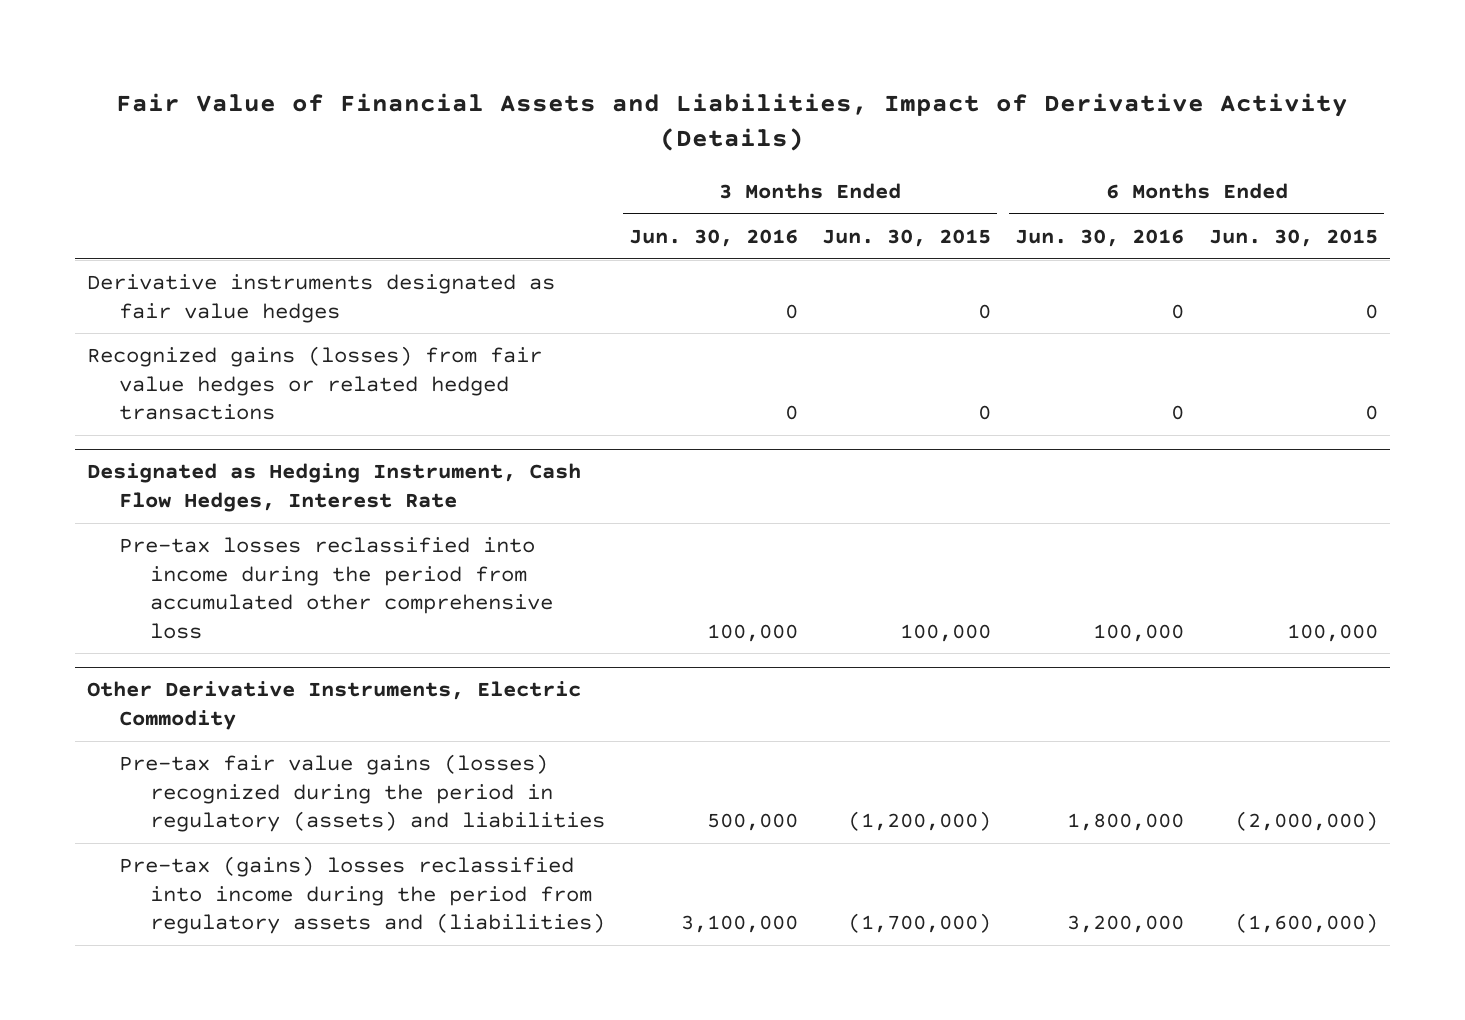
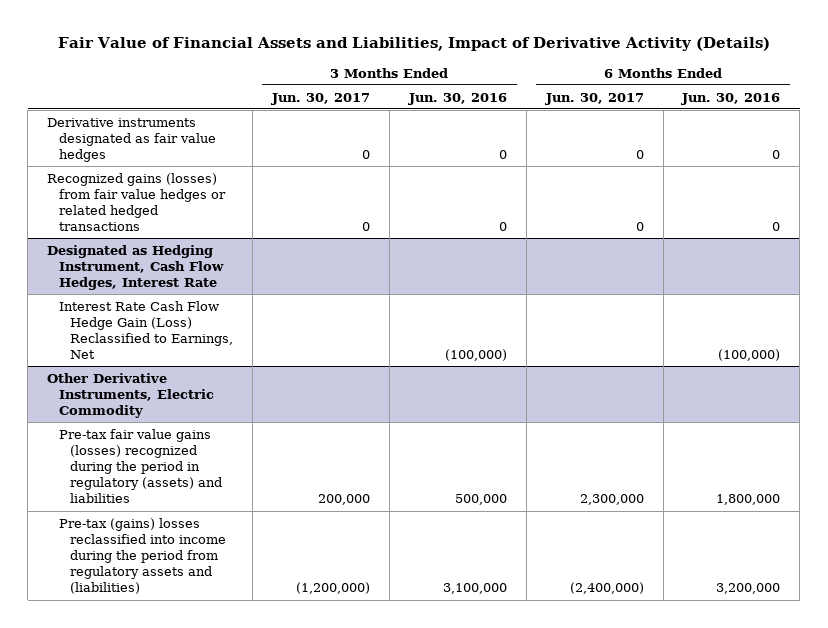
[822,228,992,247] Jun. 30, 2015 -> none
[1208,228,1378,247] Jun. 30, 2015 -> none
none -> [270,92,370,105] Jun. 30, 2017
none -> [544,92,644,105] Jun. 30, 2017
[118,537,554,639] Pre-tax losses reclassified into income during the period from accumulated other comprehensive loss -> none
none -> [58,300,234,360] Interest Rate Cash Flow Hedge Gain (Loss) Reclassified to Earnings, Net

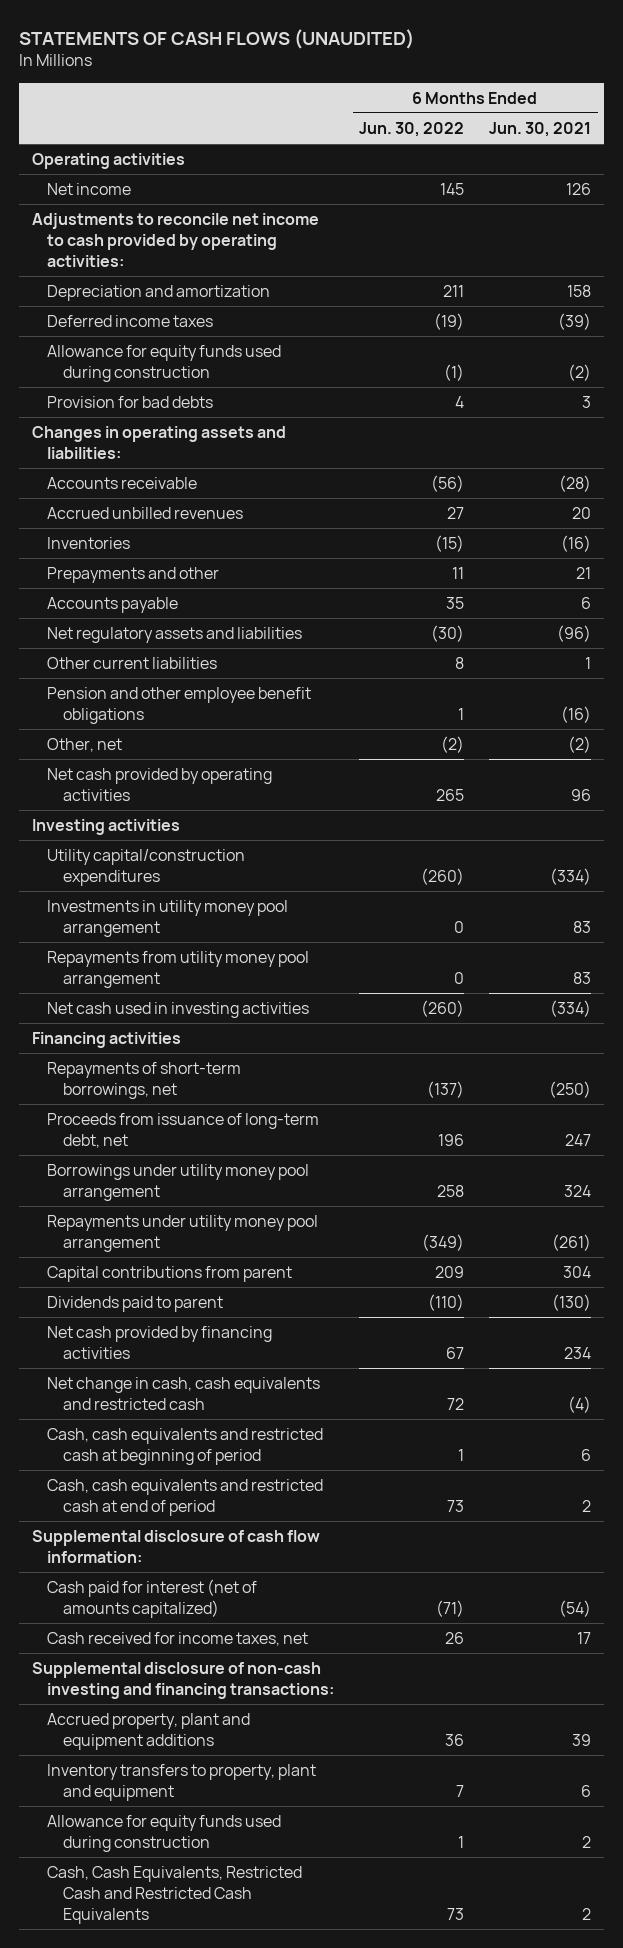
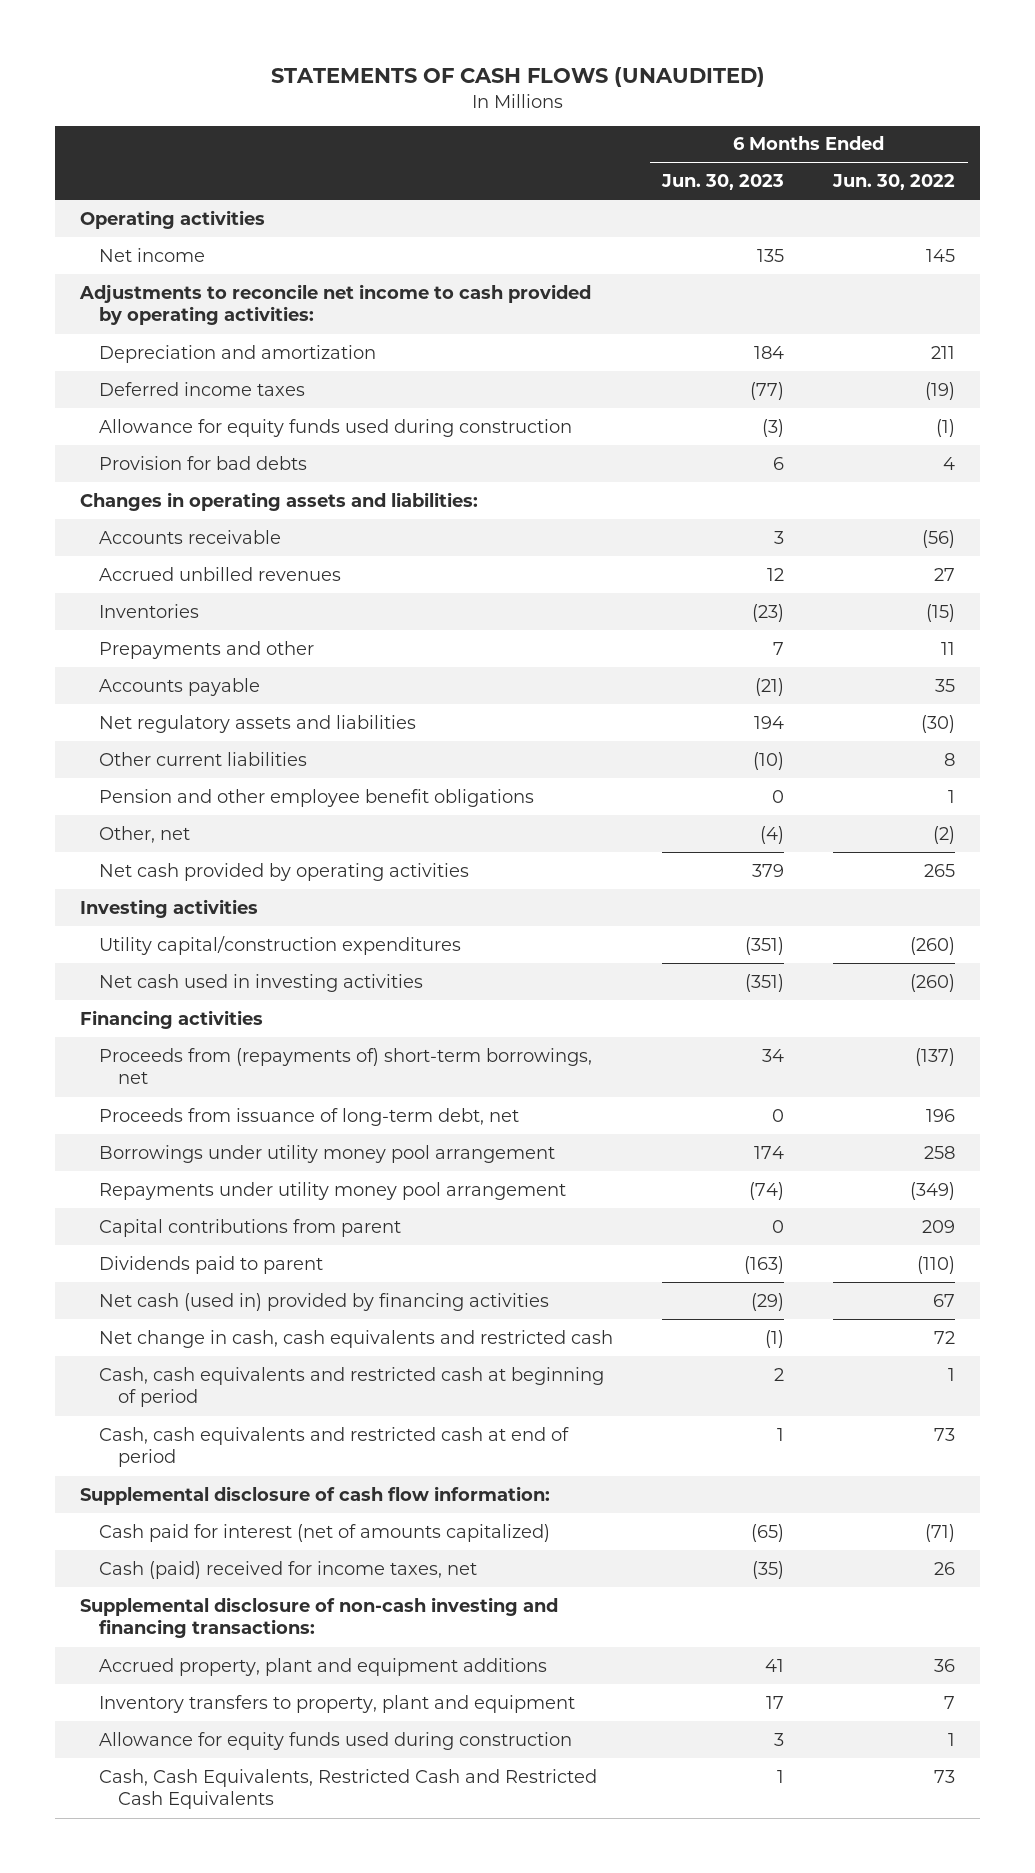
[489,121,592,137] Jun. 30, 2021 -> none
none -> [661,174,785,191] Jun. 30, 2023
[47,900,289,937] Investments in utility money pool arrangement -> none
[47,951,310,988] Repayments from utility money pool arrangement -> none
[47,1062,242,1099] Repayments of short-term borrowings, net -> [98,1047,592,1085] Proceeds from (repayments of) short-term borrowings, net
[47,1326,273,1359] Net cash provided by financing activities -> [98,1292,549,1311] Net cash (used in) provided by financing activities
[47,1632,309,1647] Cash received for income taxes, net -> [98,1560,477,1579] Cash (paid) received for income taxes, net

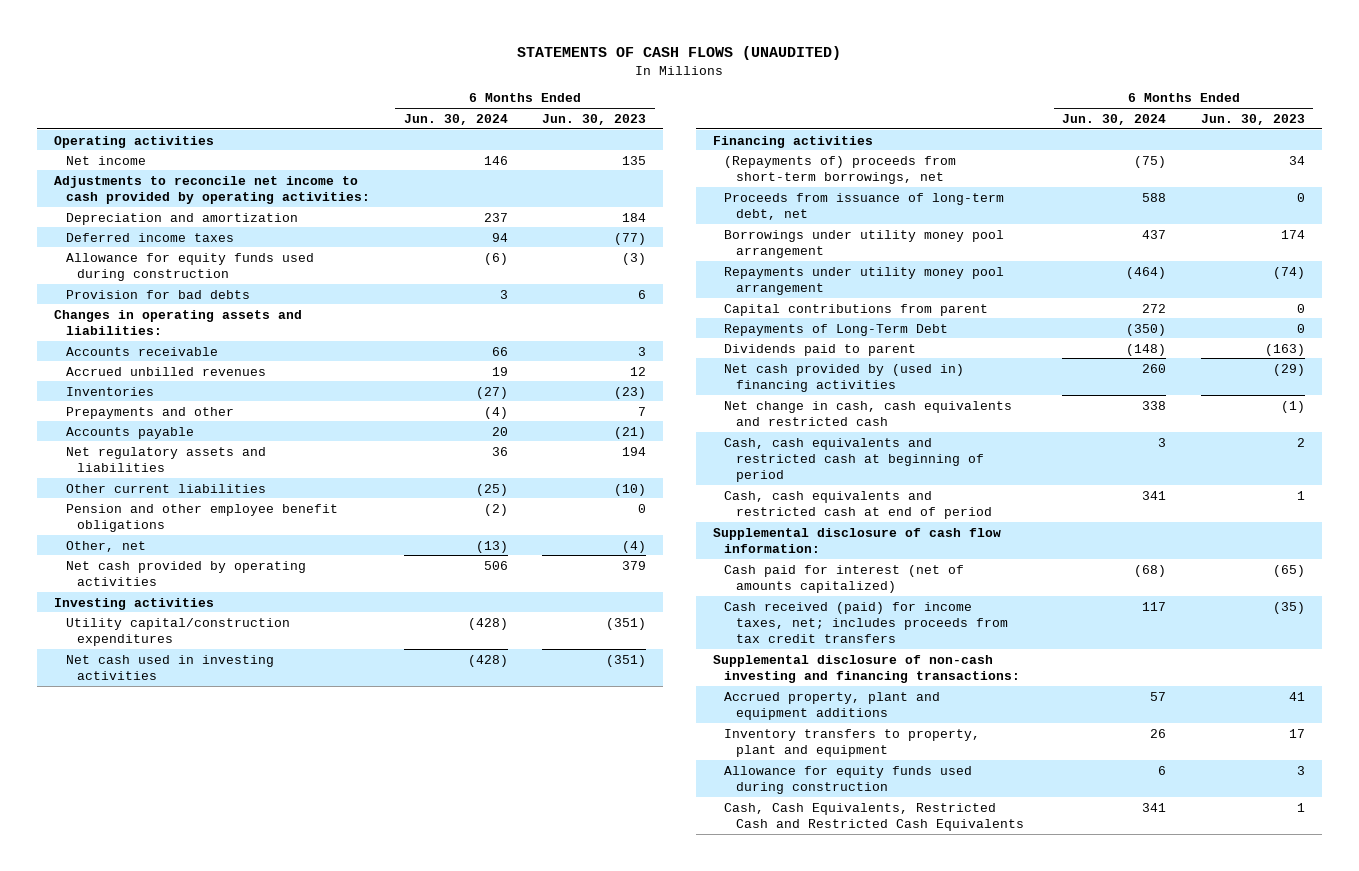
[832,174,956,191] Jun. 30, 2022 -> none
none -> [403,113,508,125] Jun. 30, 2024
[98,1047,592,1085] Proceeds from (repayments of) short-term borrowings, net -> [724,155,957,184] (Repayments of) proceeds from short-term borrowings, net
none -> [724,323,949,336] Repayments of Long-Term Debt
[98,1292,549,1311] Net cash (used in) provided by financing activities -> [724,363,965,392] Net cash provided by (used in) financing activities
[98,1560,477,1579] Cash (paid) received for income taxes, net -> [724,601,1008,643] Cash received (paid) for income taxes, net; includes proceeds from tax credit transfers

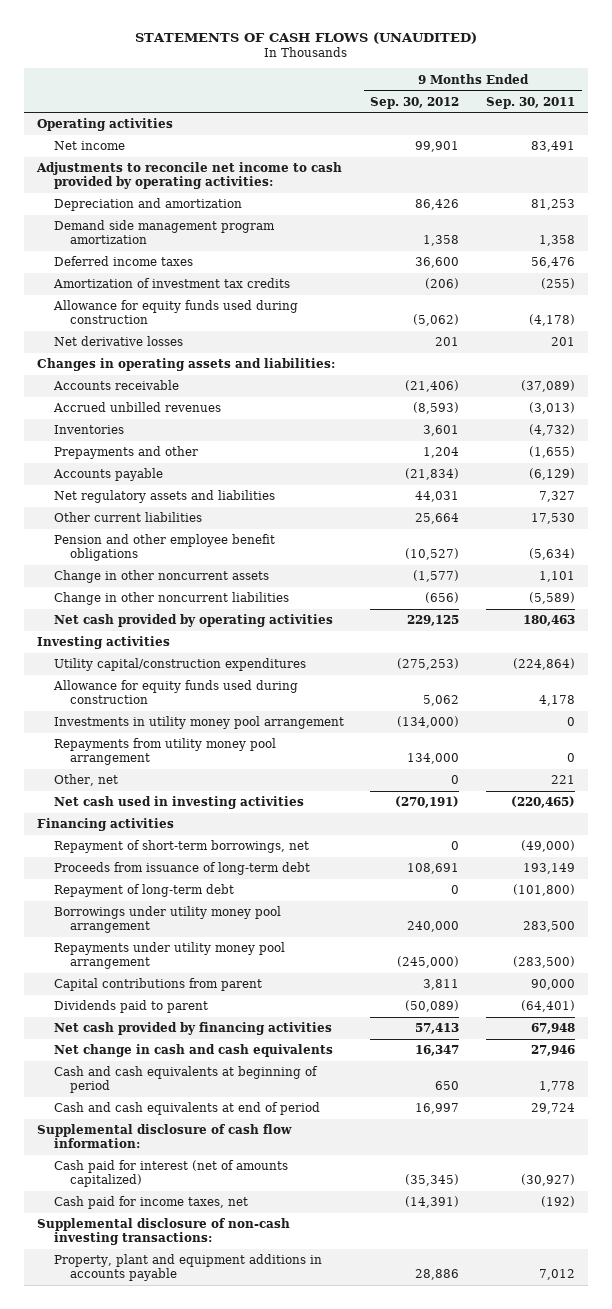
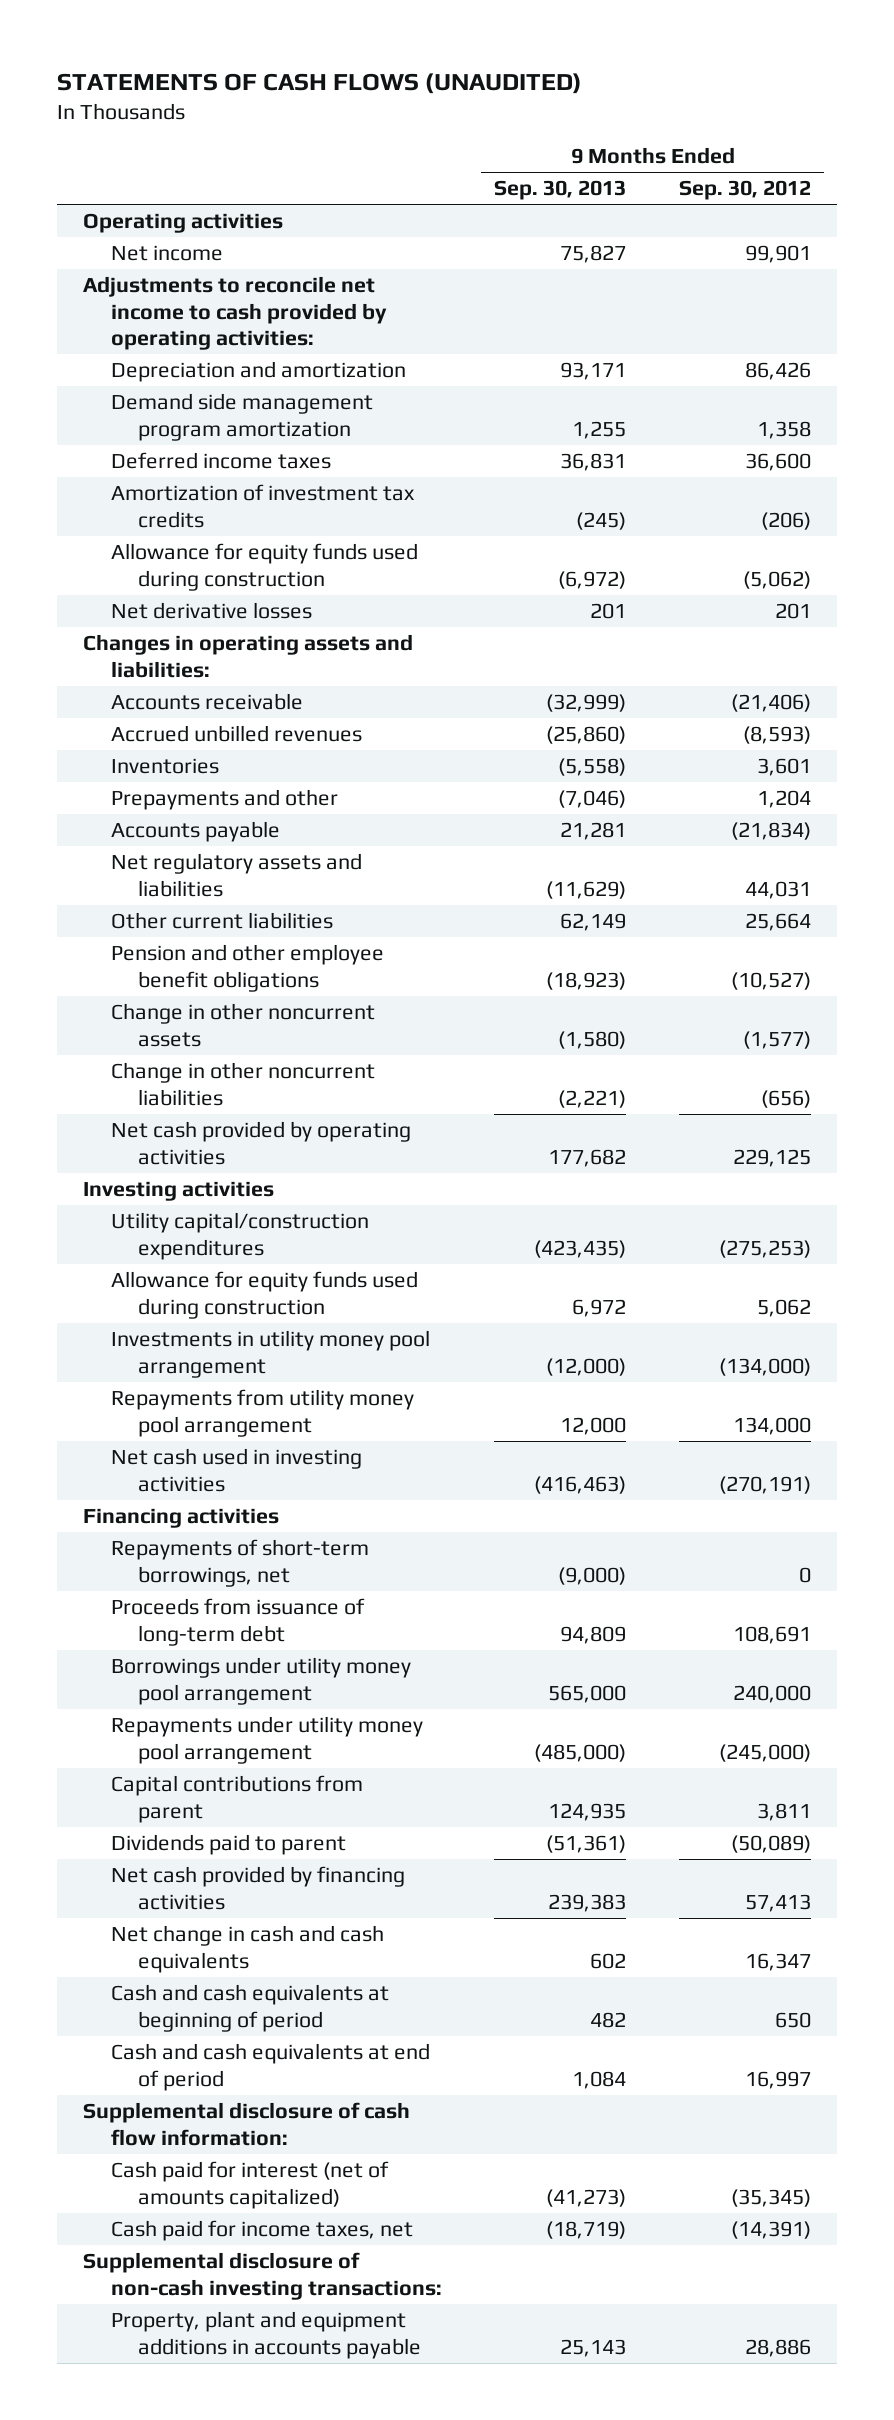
[486,96,576,109] Sep. 30, 2011 -> none
none -> [494,180,627,201] Sep. 30, 2013
[53,774,118,787] Other, net -> none
[53,840,309,854] Repayment of short-term borrowings, net -> [110,1538,369,1587] Repayments of short-term borrowings, net
[53,884,234,898] Repayment of long-term debt -> none

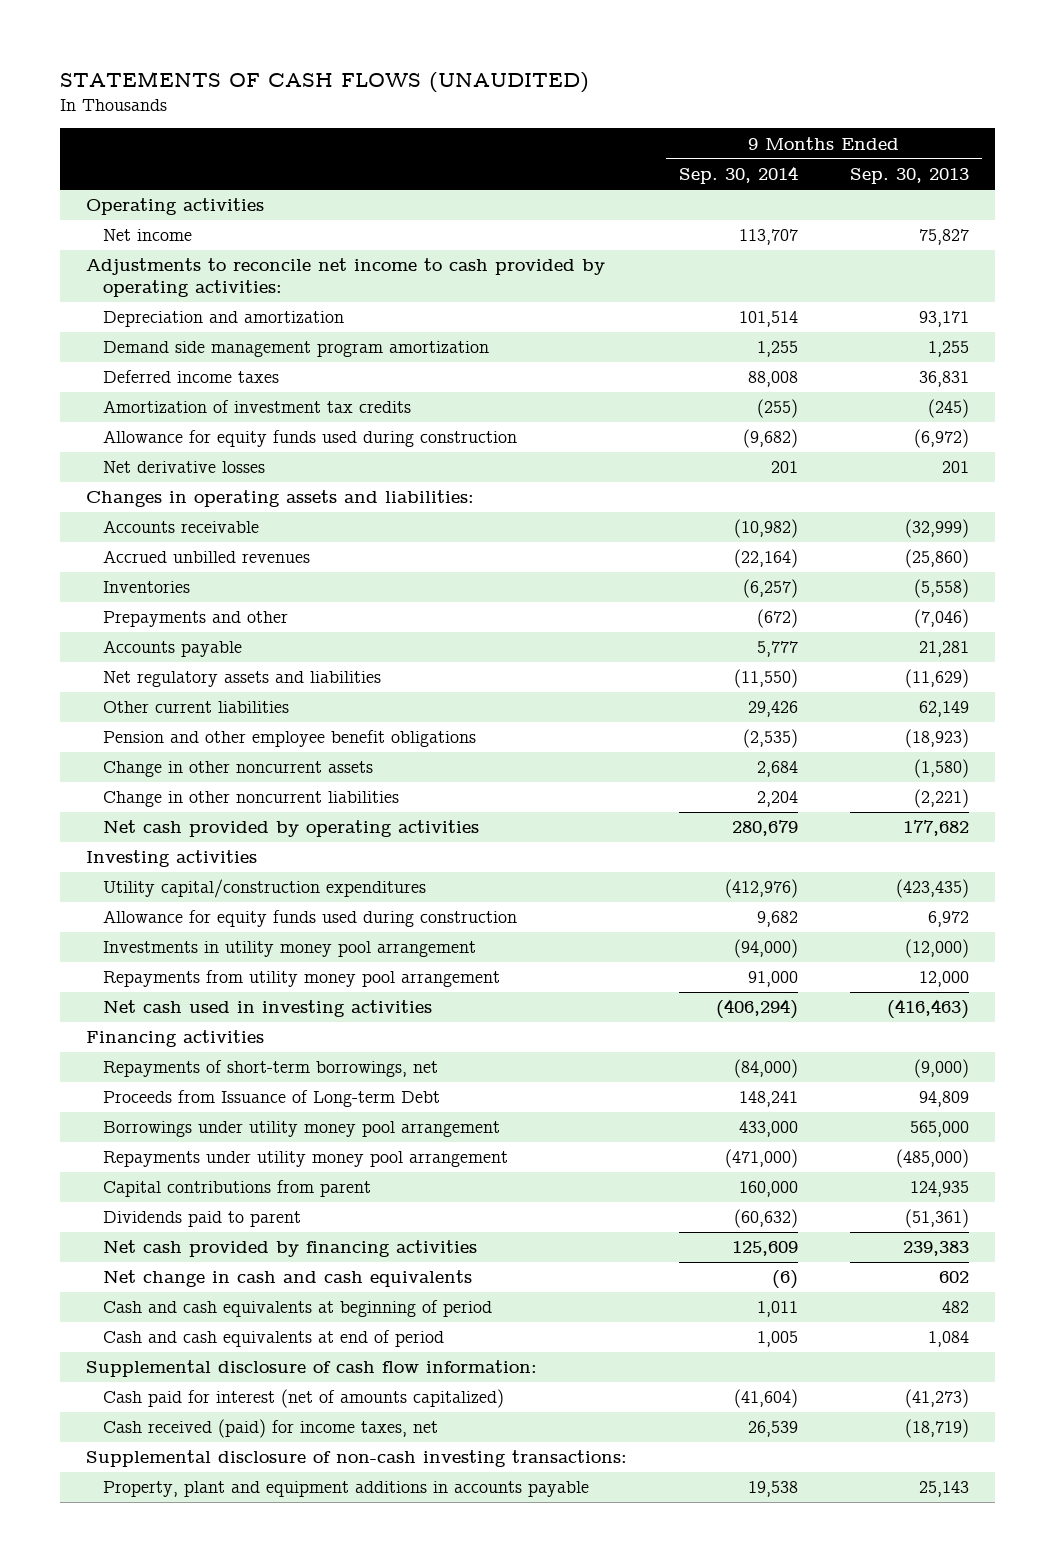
[678,180,811,201] Sep. 30, 2012 -> none
none -> [679,165,799,184] Sep. 30, 2014
[110,1597,365,1646] Proceeds from issuance of long-term debt -> [103,1090,441,1108] Proceeds from Issuance of Long-term Debt
[110,2219,413,2241] Cash paid for income taxes, net -> [103,1419,439,1439] Cash received (paid) for income taxes, net

